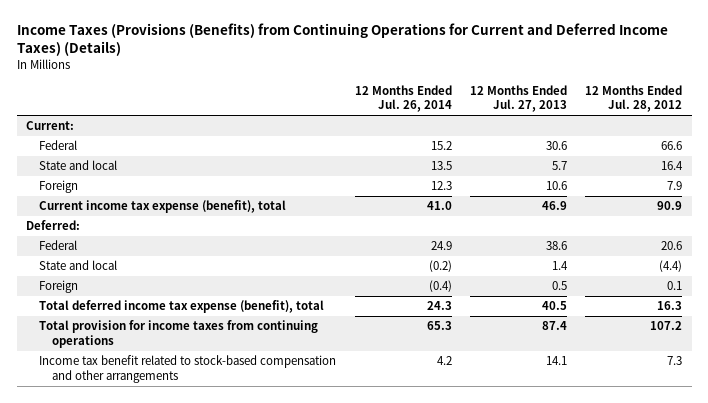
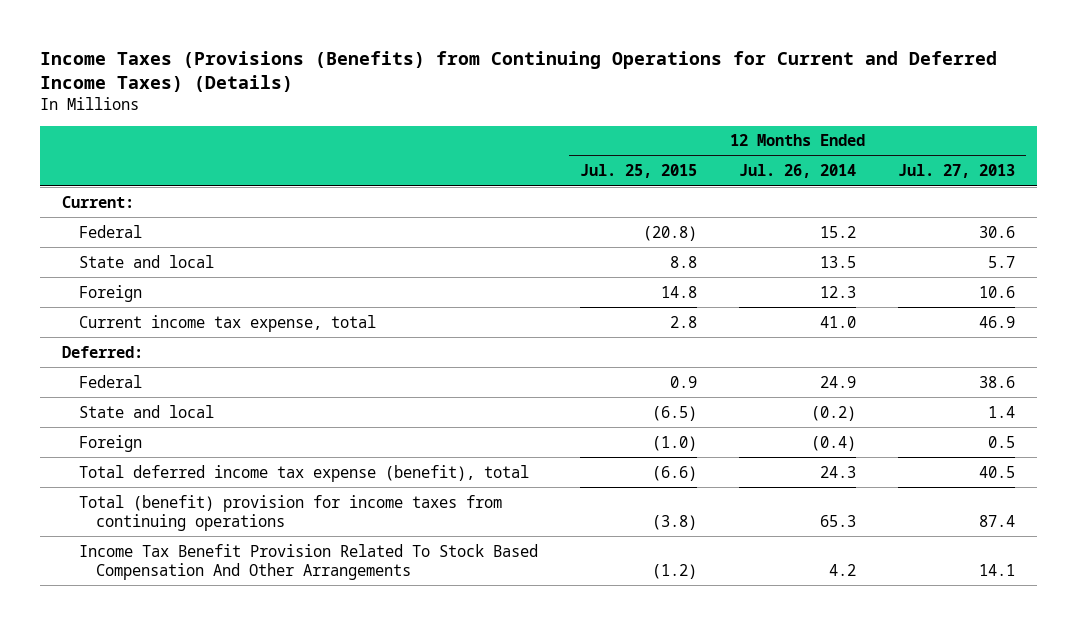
[585,84,683,113] 12 Months Ended Jul. 28, 2012 -> none
none -> [579,164,697,179] Jul. 25, 2015
[39,200,287,214] Current income tax expense (benefit), total -> [78,314,376,332] Current income tax expense, total
[39,320,319,348] Total provision for income taxes from continuing operations -> [78,494,502,531] Total (benefit) provision for income taxes from continuing operations
[39,355,337,383] Income tax benefit related to stock-based compensation and other arrangements -> [78,543,538,580] Income Tax Benefit Provision Related To Stock Based Compensation And Other Arrangements

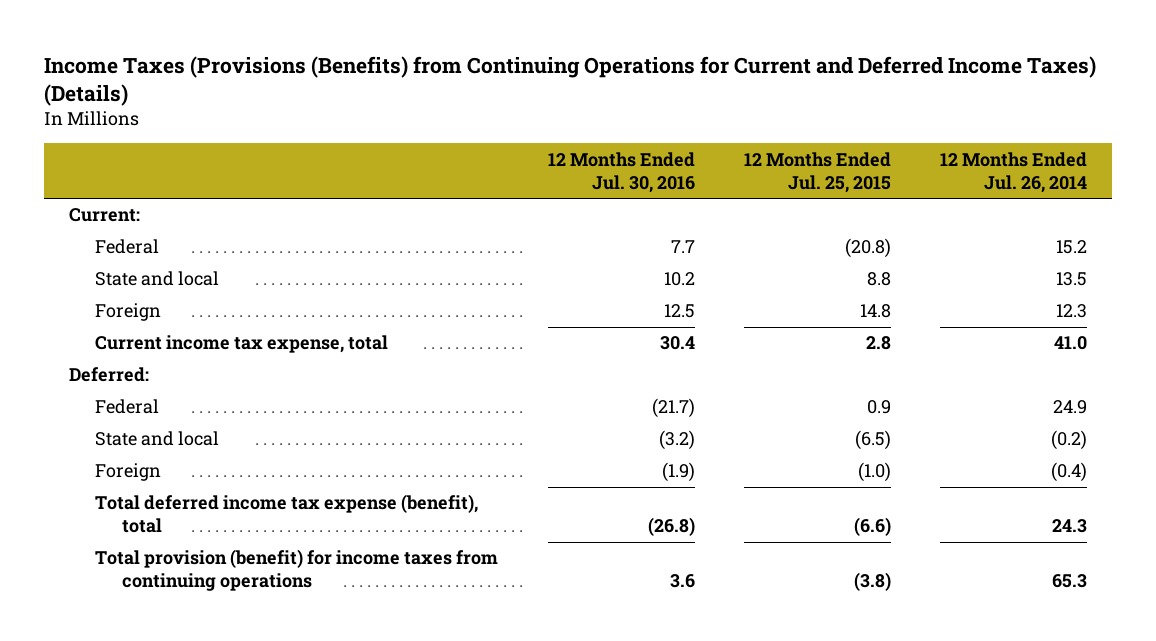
[898,164,1016,179] Jul. 27, 2013 -> none
none -> [547,151,695,193] 12 Months Ended Jul. 30, 2016
[78,543,538,580] Income Tax Benefit Provision Related To Stock Based Compensation And Other Arrangements -> none
[78,494,502,531] Total (benefit) provision for income taxes from continuing operations -> [95,549,499,592] Total provision (benefit) for income taxes from continuing operations

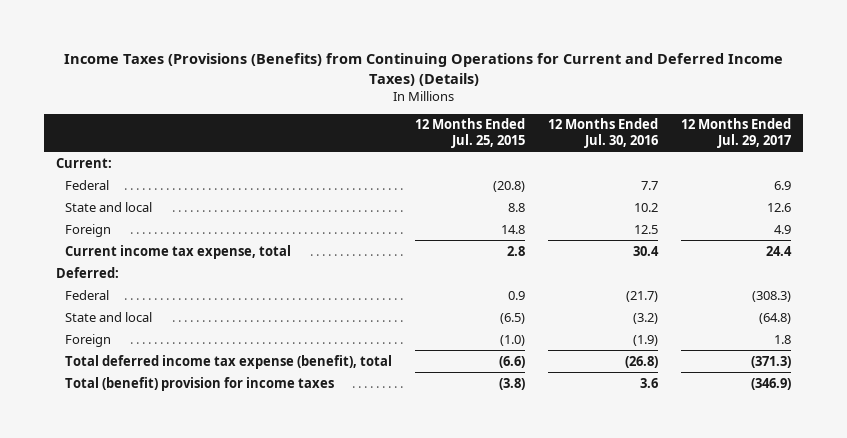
[940,151,1088,193] 12 Months Ended Jul. 26, 2014 -> none
none -> [681,118,792,149] 12 Months Ended Jul. 29, 2017
[95,549,499,592] Total provision (benefit) for income taxes from continuing operations -> [64,376,334,391] Total (benefit) provision for income taxes

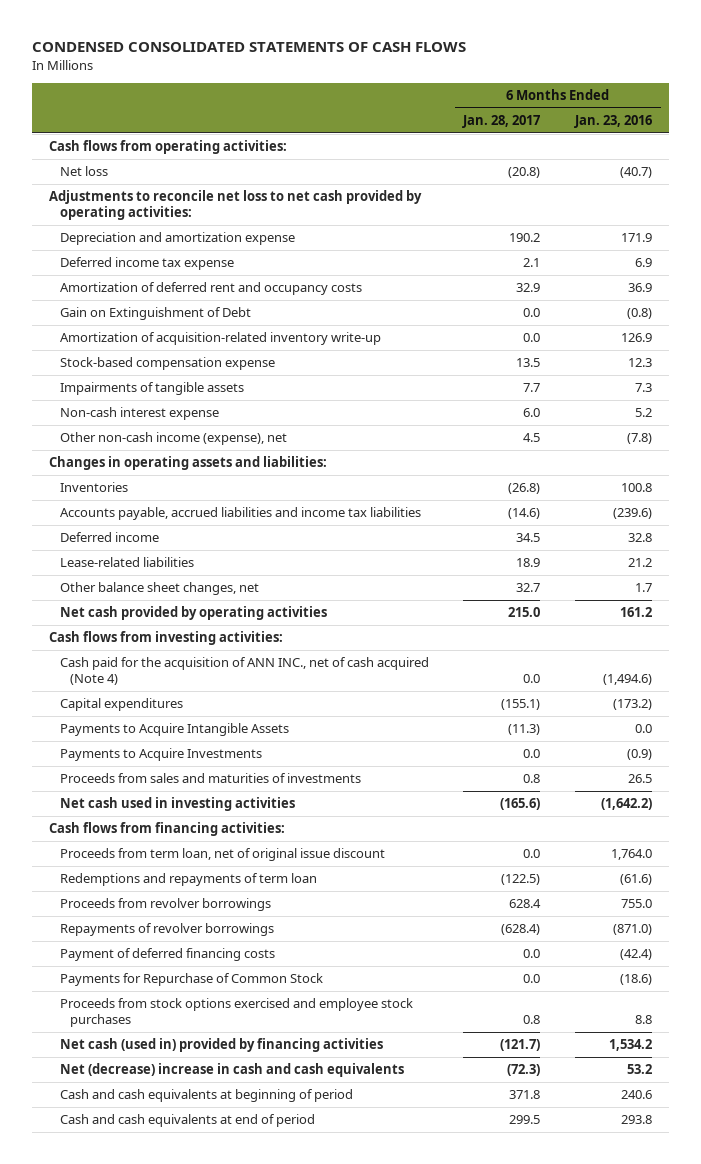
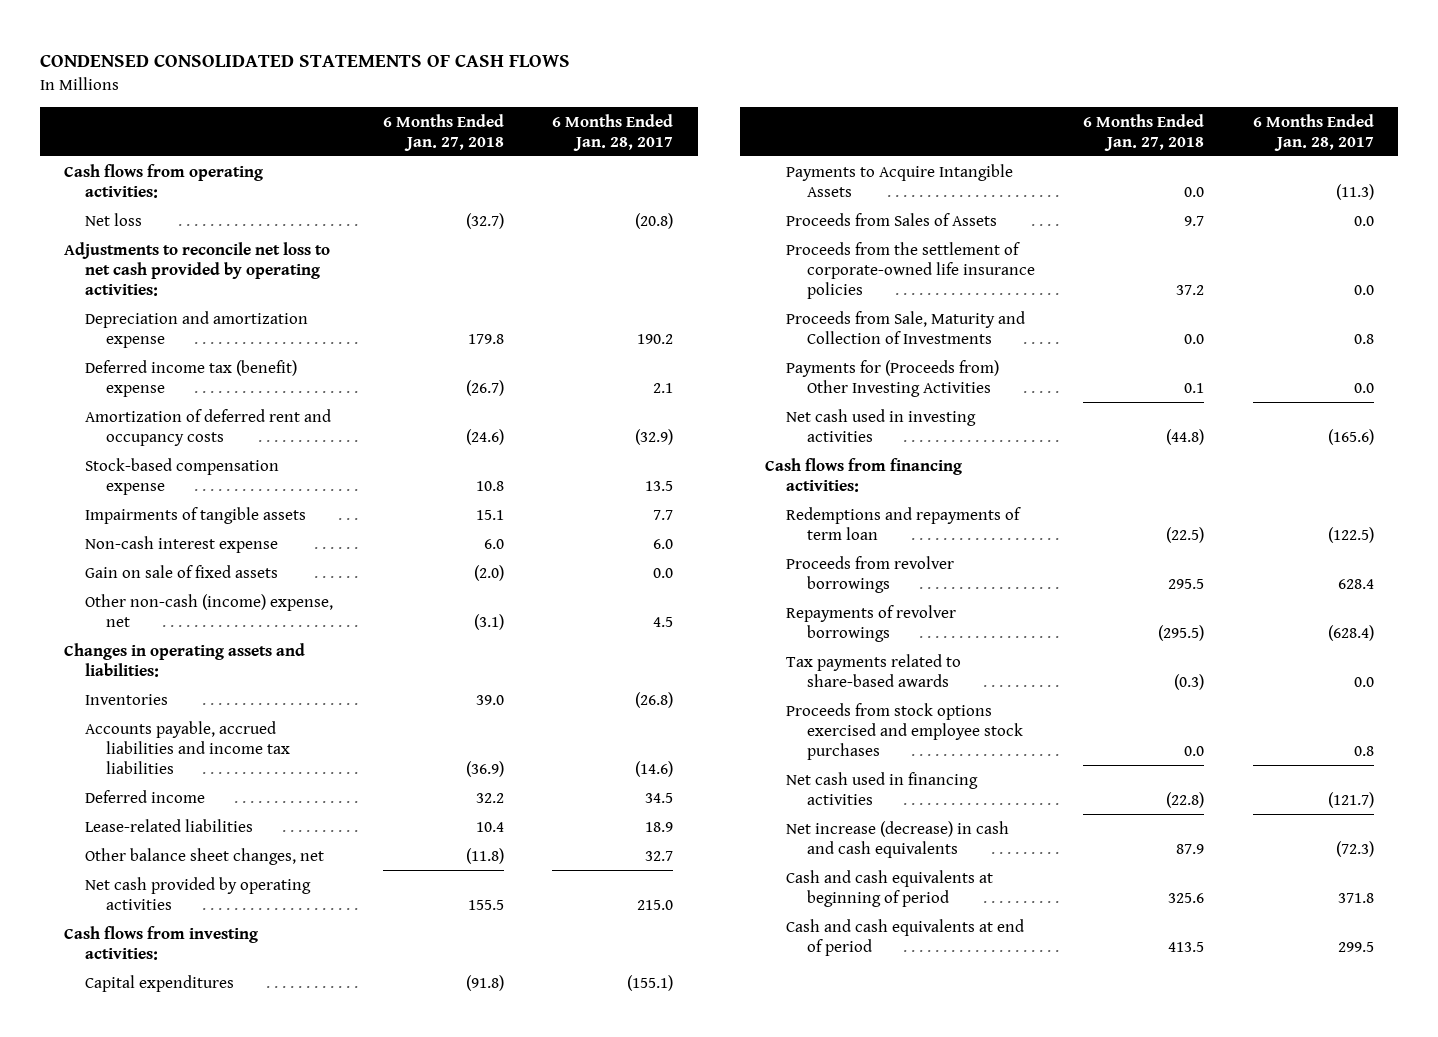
[574,114,653,128] Jan. 23, 2016 -> none
none -> [382,113,504,151] 6 Months Ended Jan. 27, 2018
[59,307,251,321] Gain on Extinguishment of Debt -> none
[59,332,381,346] Amortization of acquisition-related inventory write-up -> none
[59,257,234,271] Deferred income tax expense -> [85,359,298,397] Deferred income tax (benefit) expense
[516,283,541,293] 32.9 -> [635,428,674,445] (32.9)
none -> [85,564,279,578] Gain on sale of fixed assets
[59,432,287,446] Other non-cash income (expense), net -> [85,593,334,627] Other non-cash (income) expense, net
[59,657,429,686] Cash paid for the acquisition of ANN INC., net of cash acquired (Note 4) -> none
[59,748,262,762] Payments to Acquire Investments -> none
none -> [785,212,997,226] Proceeds from Sales of Assets
none -> [785,241,1035,299] Proceeds from the settlement of corporate-owned life insurance policies
[59,773,361,784] Proceeds from sales and maturities of investments -> [785,310,1025,344] Proceeds from Sale, Maturity and Collection of Investments
none -> [785,359,999,397] Payments for (Proceeds from) Other Investing Activities
[59,848,385,862] Proceeds from term loan, net of original issue discount -> none
[59,948,275,962] Payment of deferred financing costs -> none
[59,973,323,987] Payments for Repurchase of Common Stock -> none
none -> [785,653,961,687] Tax payments related to share-based awards
[59,1038,383,1053] Net cash (used in) provided by financing activities -> [785,771,978,805] Net cash used in financing activities
[59,1063,404,1078] Net (decrease) increase in cash and cash equivalents -> [785,820,1009,858] Net increase (decrease) in cash and cash equivalents

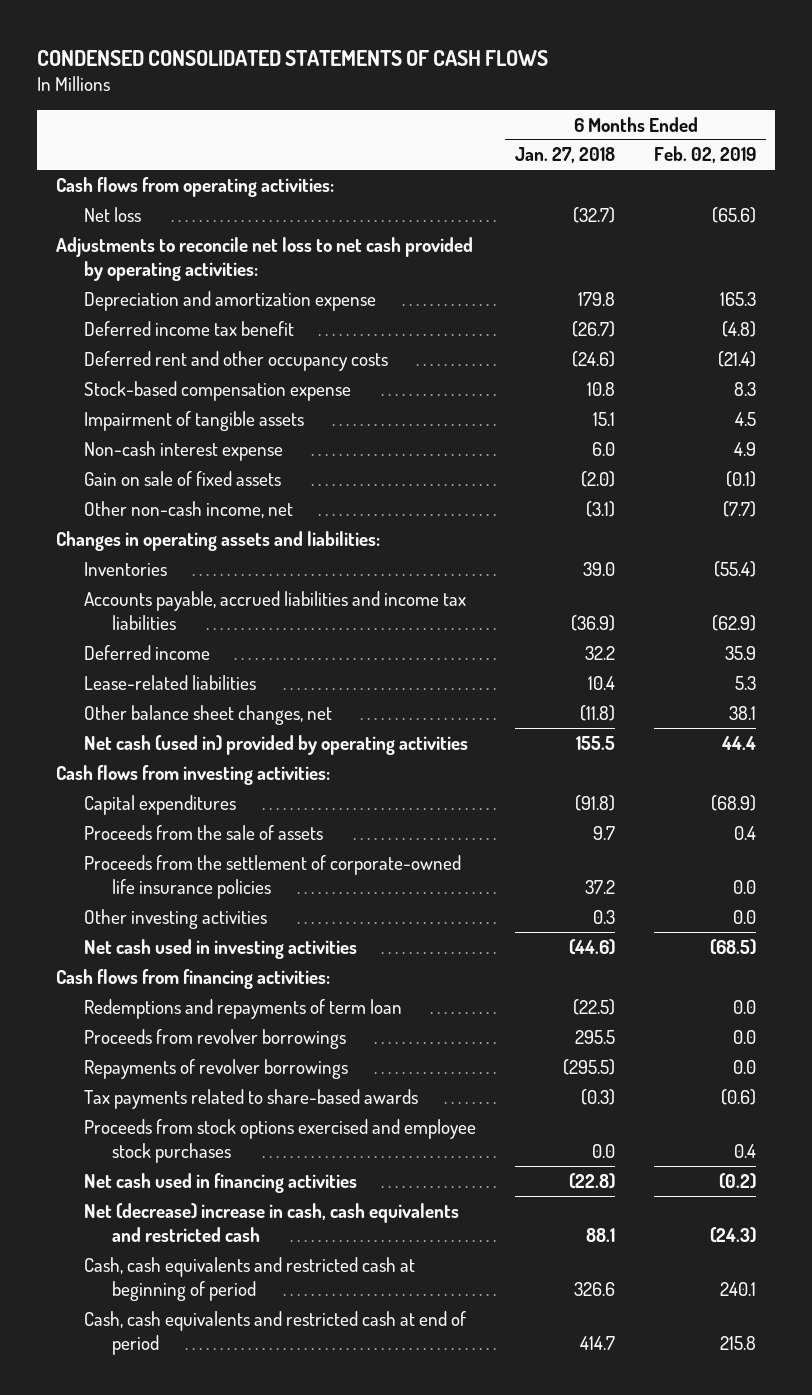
[552,113,674,151] 6 Months Ended Jan. 28, 2017 -> none
none -> [653,146,756,164] Feb. 02, 2019
[85,359,298,397] Deferred income tax (benefit) expense -> [84,320,295,336] Deferred income tax benefit
[85,408,332,446] Amortization of deferred rent and occupancy costs -> [84,350,389,371] Deferred rent and other occupancy costs
[85,506,307,524] Impairments of tangible assets -> [84,410,305,431] Impairment of tangible assets
[85,593,334,627] Other non-cash (income) expense, net -> [84,500,294,518] Other non-cash income, net
[85,876,312,910] Net cash provided by operating activities -> [84,734,469,755] Net cash (used in) provided by operating activities
[785,163,1013,197] Payments to Acquire Intangible Assets -> none
[785,212,997,226] Proceeds from Sales of Assets -> [84,824,324,840] Proceeds from the sale of assets
[785,310,1025,344] Proceeds from Sale, Maturity and Collection of Investments -> none
[785,359,999,397] Payments for (Proceeds from) Other Investing Activities -> [84,908,268,929] Other investing activities
[1184,382,1205,393] 0.1 -> [593,909,616,924] 0.3
[1166,428,1205,445] (44.8) -> [569,938,616,955] (44.6)
[785,820,1009,858] Net increase (decrease) in cash and cash equivalents -> [84,1202,460,1243] Net (decrease) increase in cash, cash equivalents and restricted cash
[1176,843,1205,854] 87.9 -> [586,1228,616,1243] 88.1
[785,869,993,907] Cash and cash equivalents at beginning of period -> [84,1256,416,1302] Cash, cash equivalents and restricted cash at beginning of period
[1168,892,1205,903] 325.6 -> [574,1282,616,1297] 326.6
[785,918,1024,956] Cash and cash equivalents at end of period -> [84,1310,467,1356] Cash, cash equivalents and restricted cash at end of period
[1168,941,1205,952] 413.5 -> [580,1336,616,1351] 414.7

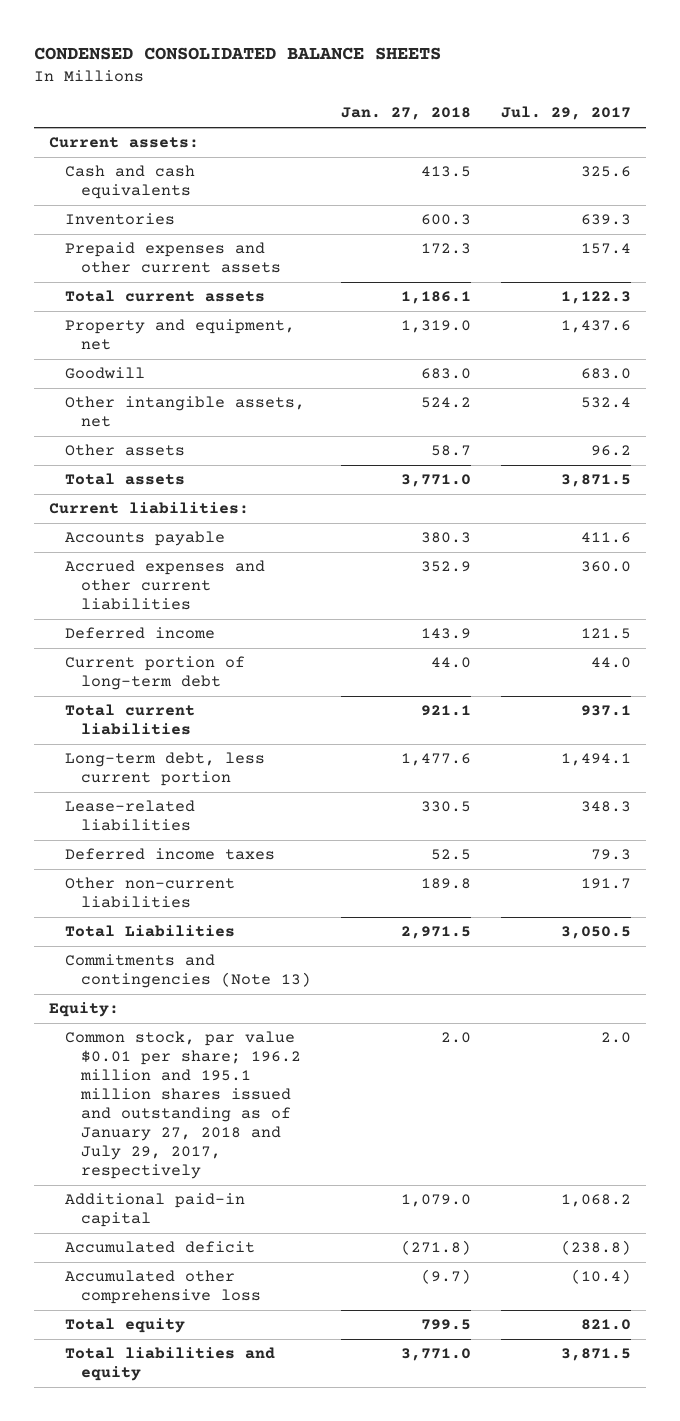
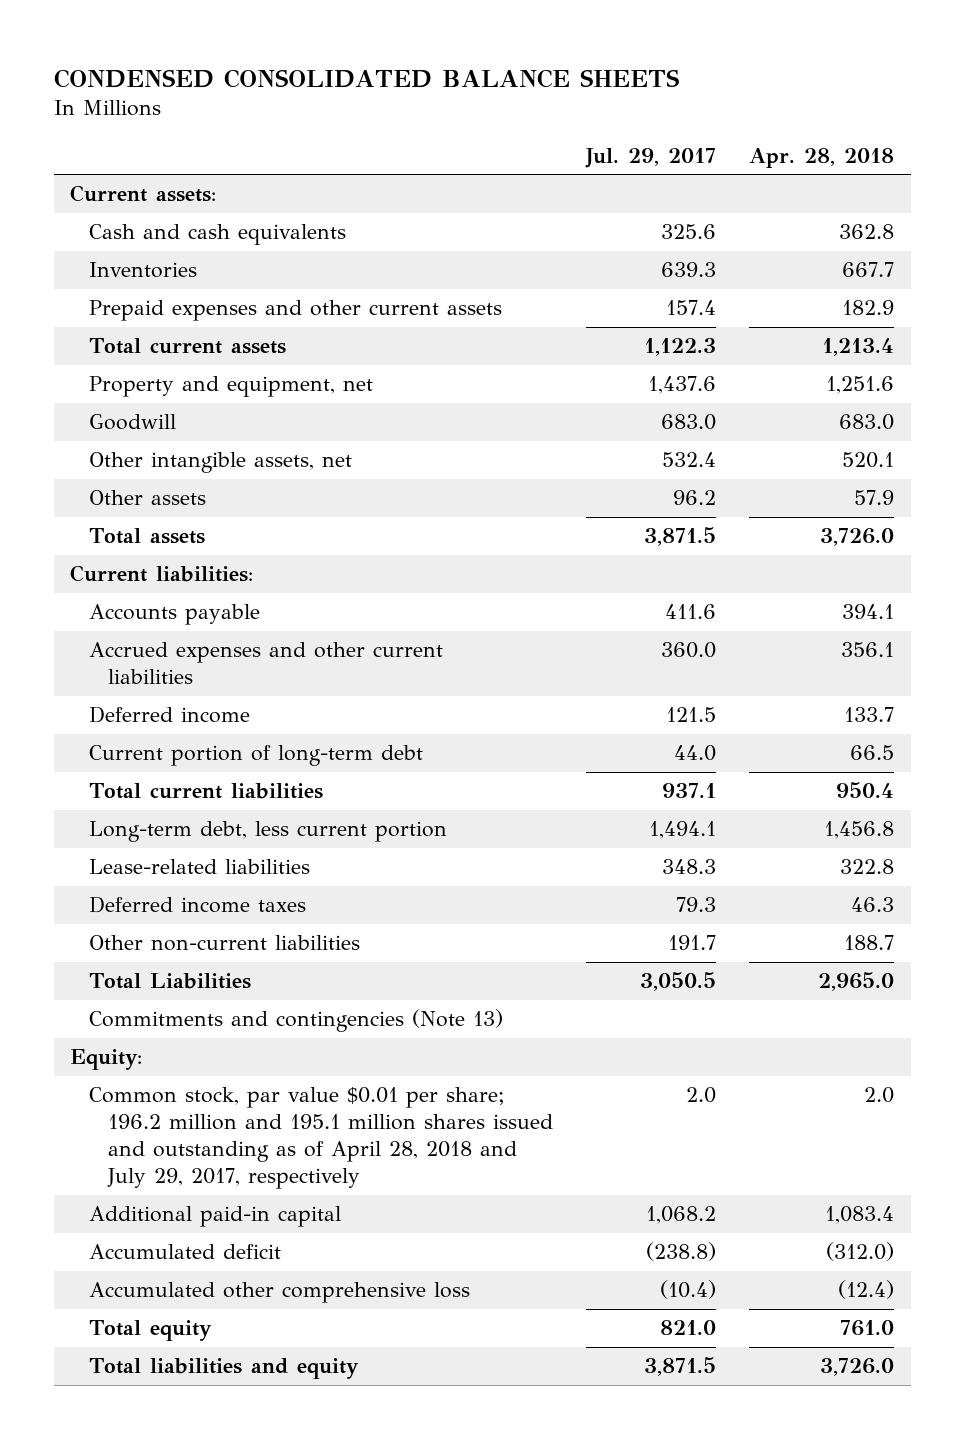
[340,107,471,121] Jan. 27, 2018 -> none
none -> [749,147,895,168] Apr. 28, 2018
[64,1031,301,1180] Common stock, par value $0.01 per share; 196.2 million and 195.1 million shares issued and outstanding as of January 27, 2018 and July 29, 2017, respectively -> [89,1087,554,1190] Common stock, par value $0.01 per share; 196.2 million and 195.1 million shares issued and outstanding as of April 28, 2018 and July 29, 2017, respectively

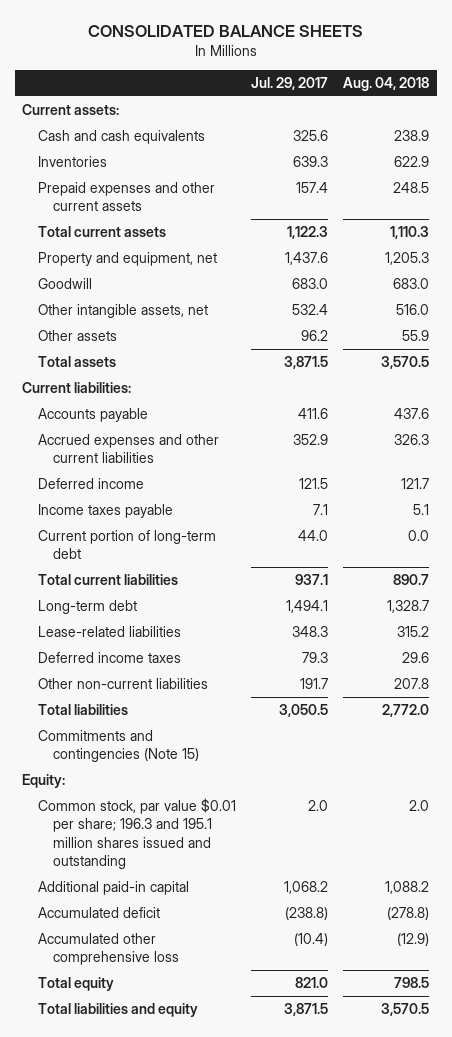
[53,68,679,88] CONDENSED CONSOLIDATED BALANCE SHEETS -> [87,24,363,37] CONSOLIDATED BALANCE SHEETS
[749,147,895,168] Apr. 28, 2018 -> none
none -> [343,77,430,92] Aug. 04, 2018
[661,642,717,659] 360.0 -> [293,434,329,446] 352.9
none -> [37,504,173,519] Income taxes payable
[89,821,448,843] Long-term debt, less current portion -> [37,600,137,615] Long-term debt
[89,973,252,990] Total Liabilities -> [37,704,128,716] Total liabilities
[89,1009,504,1033] Commitments and contingencies (Note 13) -> [37,730,200,763] Commitments and contingencies (Note 15)
[89,1087,554,1190] Common stock, par value $0.01 per share; 196.2 million and 195.1 million shares issued and outstanding as of April 28, 2018 and July 29, 2017, respectively -> [37,798,236,870] Common stock, par value $0.01 per share; 196.3 and 195.1 million shares issued and outstanding

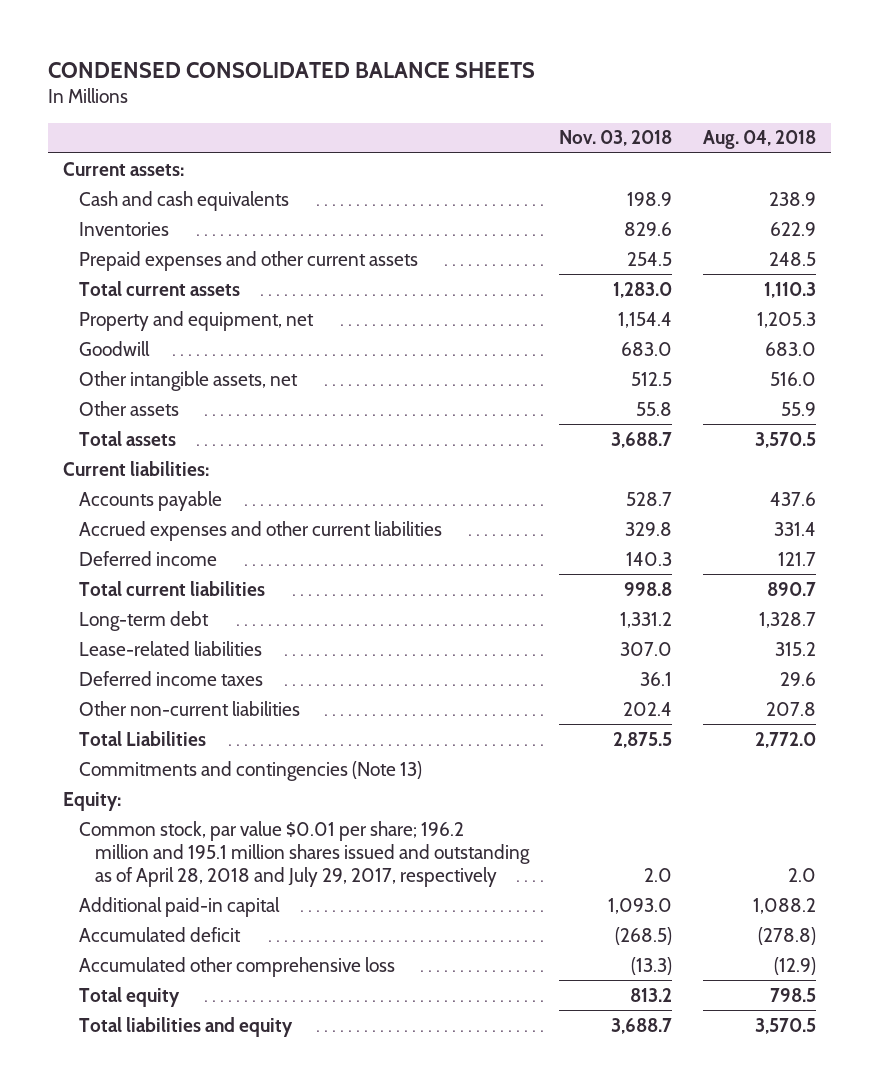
[87,24,363,37] CONSOLIDATED BALANCE SHEETS -> [48,61,536,78] CONDENSED CONSOLIDATED BALANCE SHEETS
[251,77,329,91] Jul. 29, 2017 -> none
none -> [559,130,673,147] Nov. 03, 2018
[394,434,430,446] 326.3 -> [773,521,816,536] 331.4
[37,504,173,519] Income taxes payable -> none
[37,530,216,560] Current portion of long-term debt -> none
[37,704,128,716] Total liabilities -> [79,730,207,746] Total Liabilities
[37,730,200,763] Commitments and contingencies (Note 15) -> [79,760,423,781] Commitments and contingencies (Note 13)
[37,798,236,870] Common stock, par value $0.01 per share; 196.3 and 195.1 million shares issued and outstanding -> [79,820,531,887] Common stock, par value $0.01 per share; 196.2 million and 195.1 million shares issued and outstanding as of April 28, 2018 and July 29, 2017, respectively

